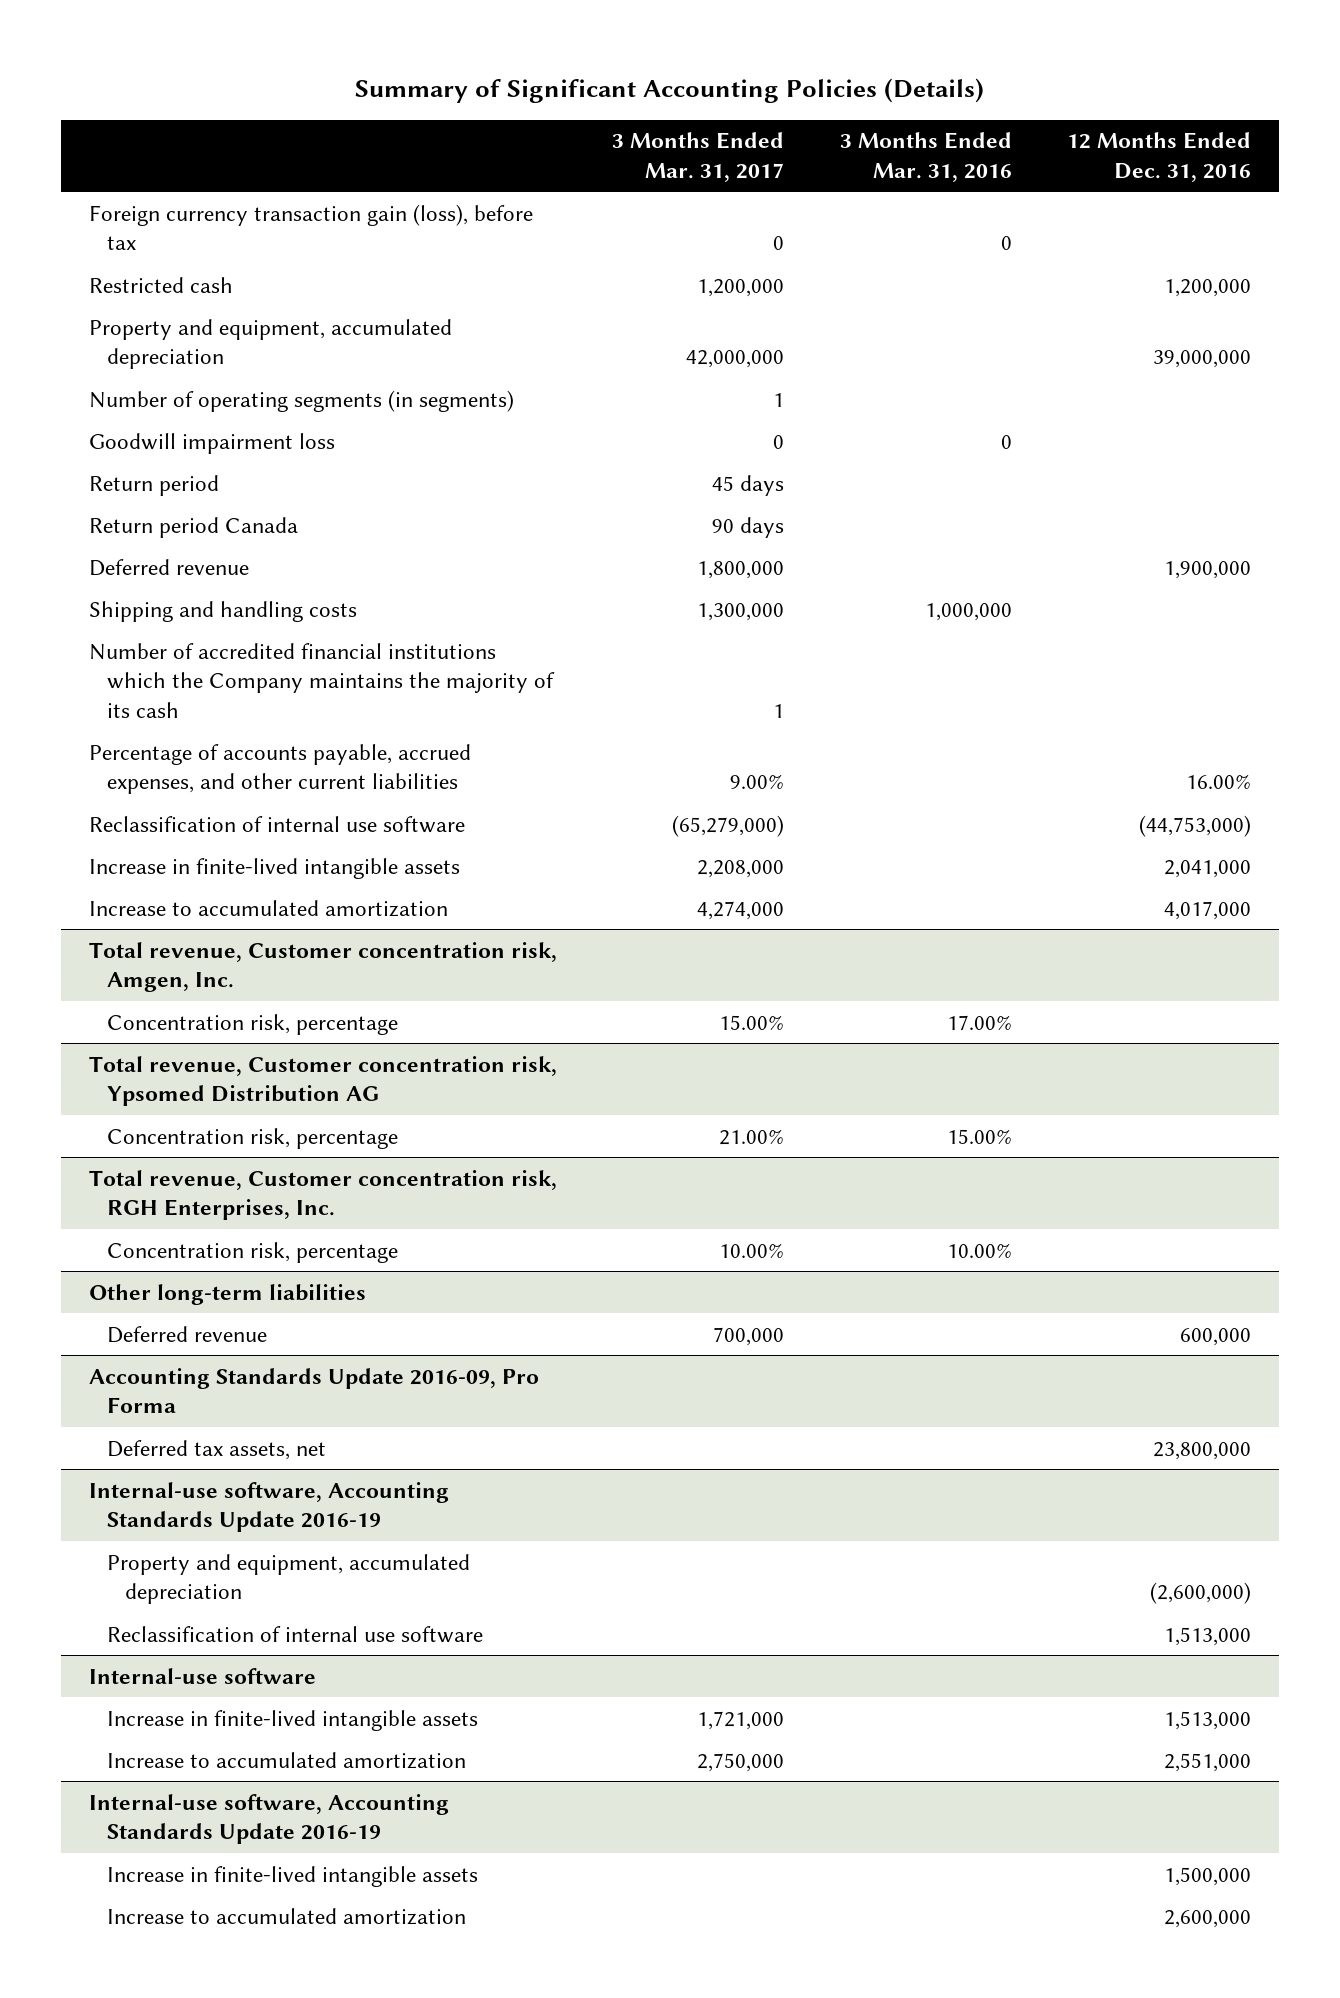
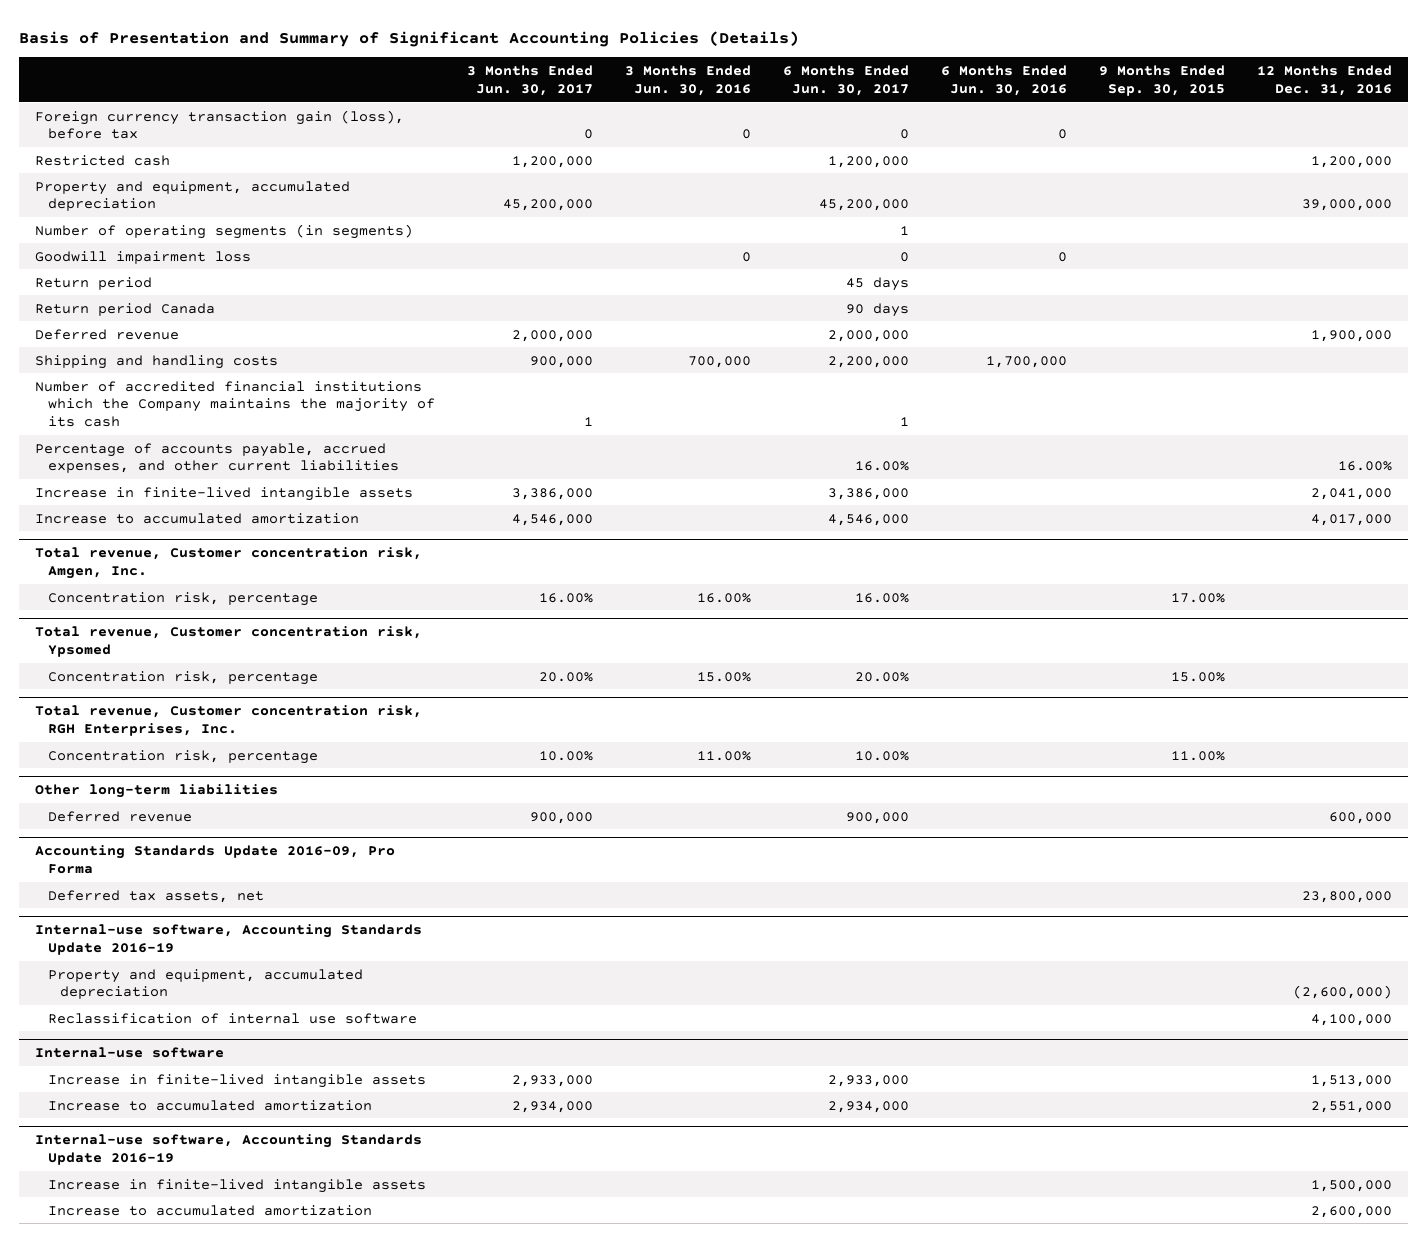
[355,77,985,103] Summary of Significant Accounting Policies (Details) -> [19,30,800,47] Basis of Presentation and Summary of Significant Accounting Policies (Details)
[612,132,785,182] 3 Months Ended Mar. 31, 2017 -> none
[839,132,1012,182] 3 Months Ended Mar. 31, 2016 -> none
none -> [466,64,593,96] 3 Months Ended Jun. 30, 2017
none -> [624,64,751,96] 3 Months Ended Jun. 30, 2016
none -> [782,64,909,96] 6 Months Ended Jun. 30, 2017
none -> [941,64,1068,96] 6 Months Ended Jun. 30, 2016
none -> [1099,64,1226,96] 9 Months Ended Sep. 30, 2015
[89,815,466,833] Reclassification of internal use software -> none
[89,1055,558,1107] Total revenue, Customer concentration risk, Ypsomed Distribution AG -> [35,626,423,658] Total revenue, Customer concentration risk, Ypsomed
[1164,1626,1252,1646] 1,513,000 -> [1311,1013,1393,1026] 4,100,000

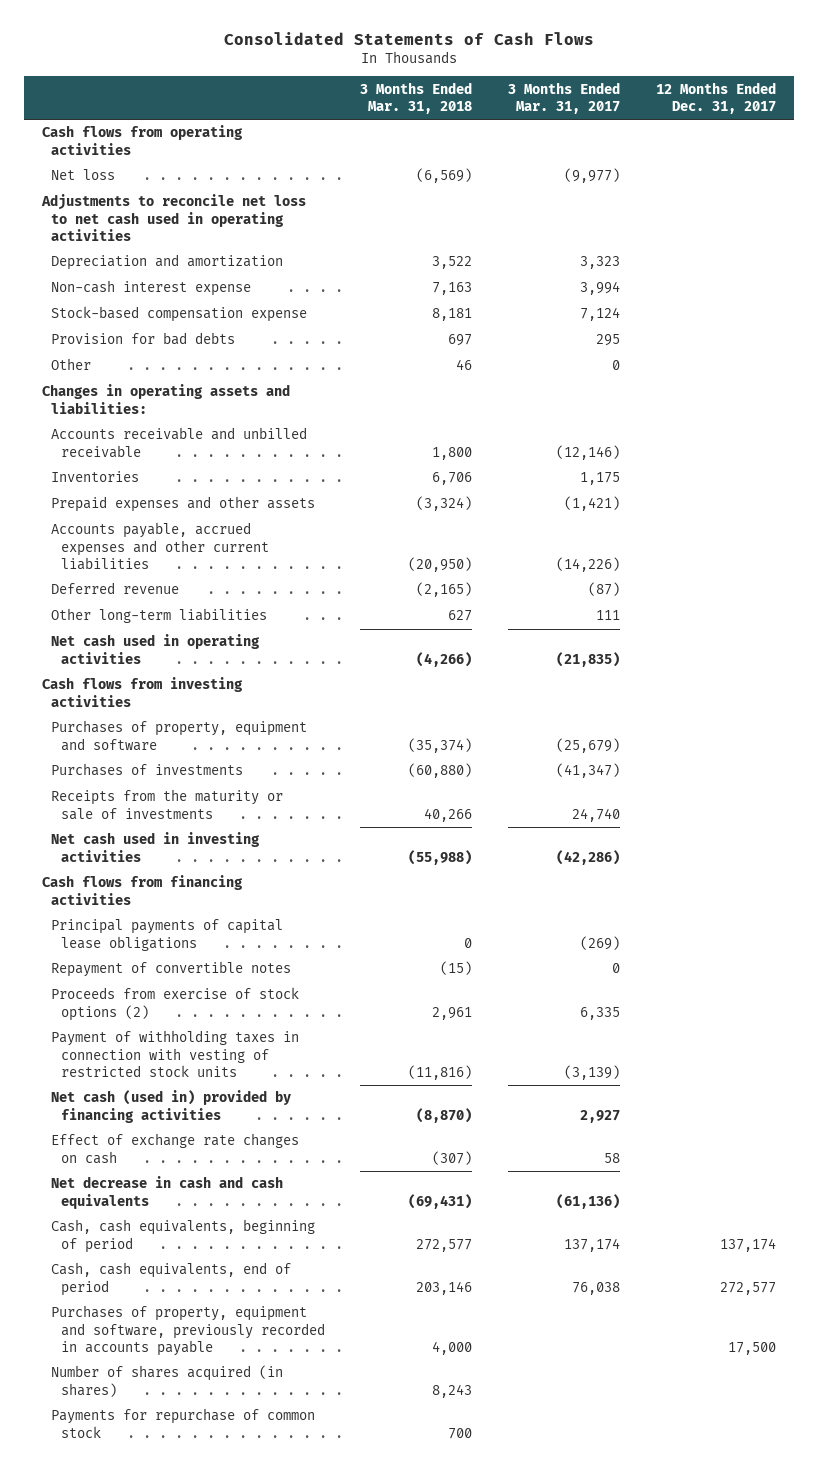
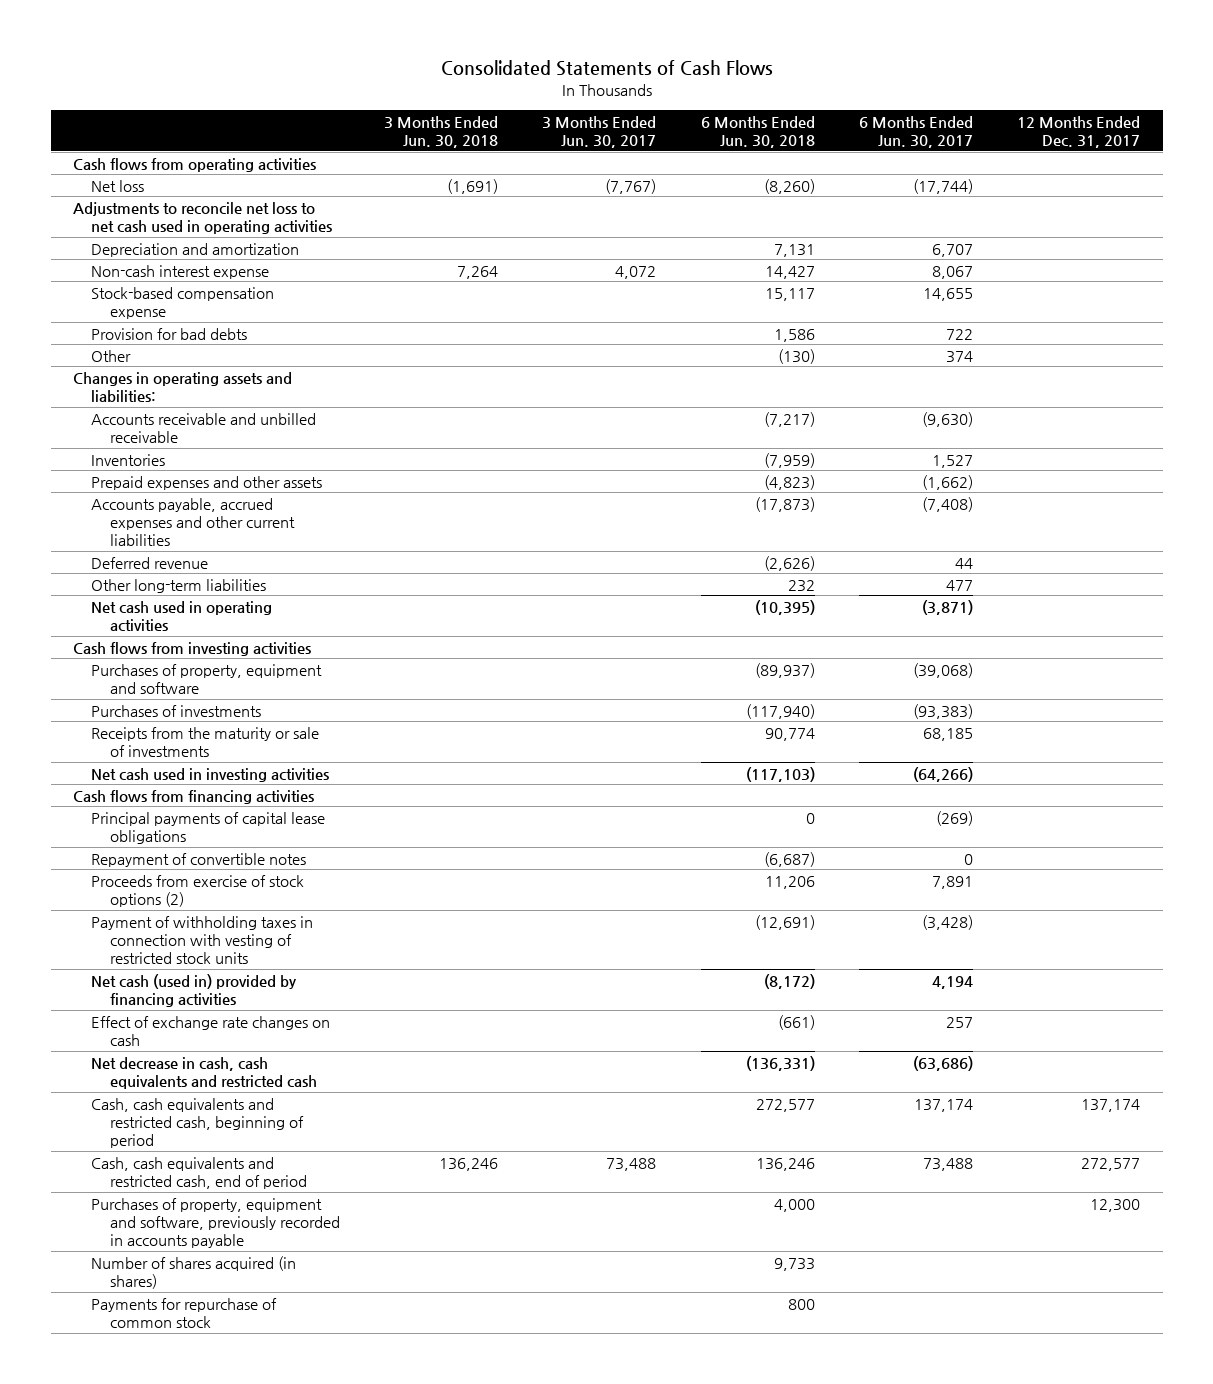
[360,81,473,115] 3 Months Ended Mar. 31, 2018 -> none
[508,81,621,115] 3 Months Ended Mar. 31, 2017 -> none
none -> [384,115,499,148] 3 Months Ended Jun. 30, 2018
none -> [542,115,657,148] 3 Months Ended Jun. 30, 2017
none -> [700,115,815,148] 6 Months Ended Jun. 30, 2018
none -> [859,115,974,148] 6 Months Ended Jun. 30, 2017
[51,1176,284,1209] Net decrease in cash and cash equivalents -> [91,1056,317,1089] Net decrease in cash, cash equivalents and restricted cash
[51,1219,316,1253] Cash, cash equivalents, beginning of period -> [91,1097,304,1149] Cash, cash equivalents and restricted cash, beginning of period
[51,1262,292,1296] Cash, cash equivalents, end of period -> [91,1156,307,1189] Cash, cash equivalents and restricted cash, end of period
[727,1342,776,1356] 17,500 -> [1090,1198,1141,1212] 12,300

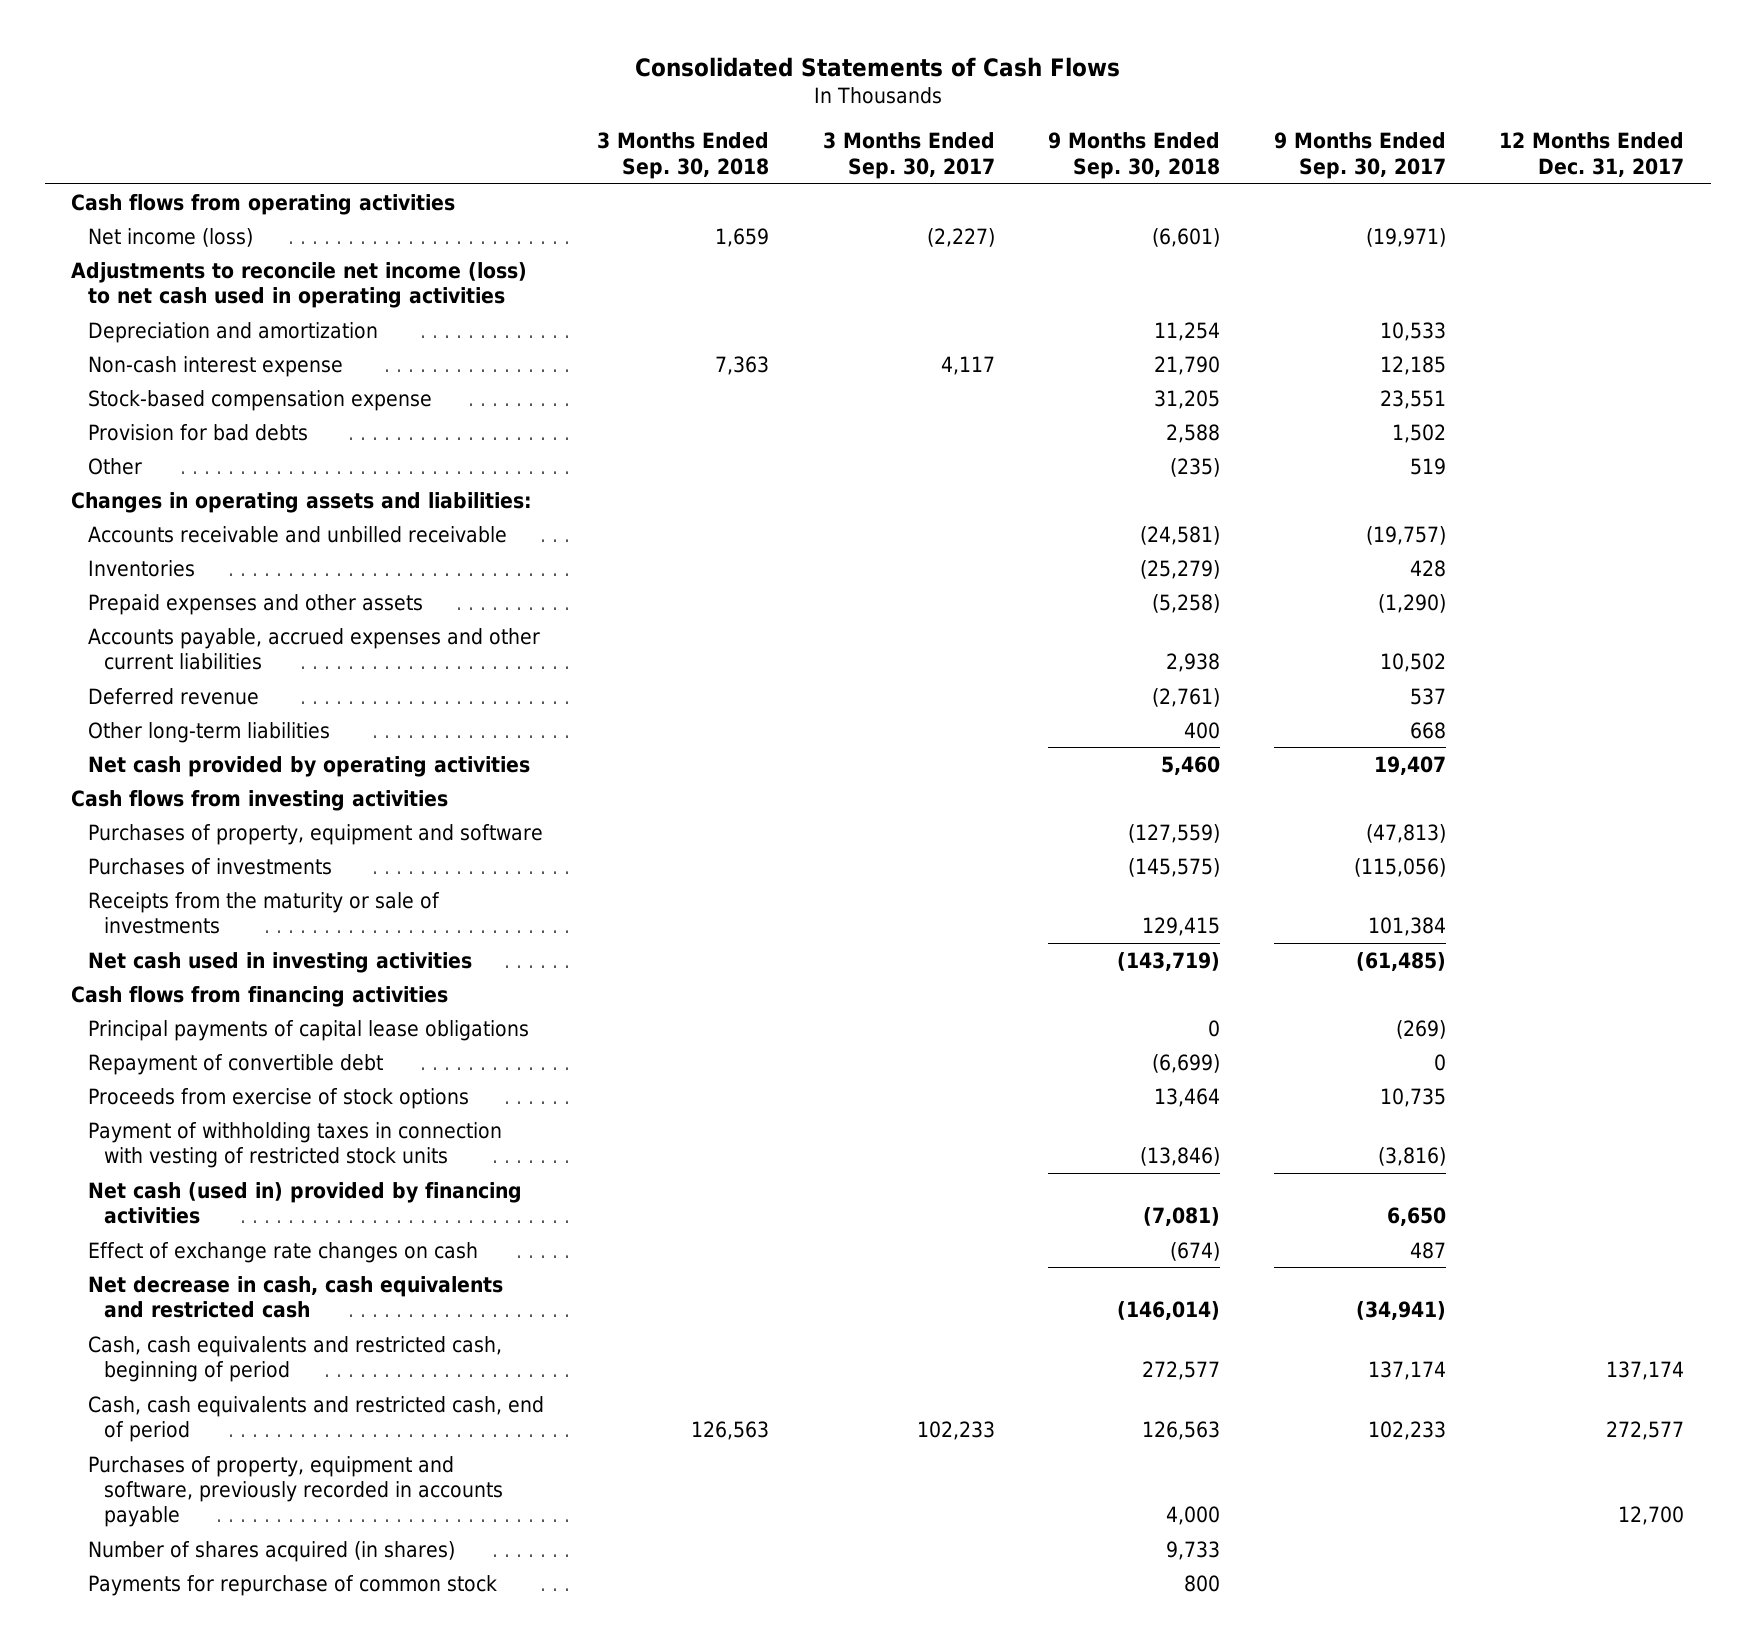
[384,115,499,148] 3 Months Ended Jun. 30, 2018 -> none
[542,115,657,148] 3 Months Ended Jun. 30, 2017 -> none
[700,115,815,148] 6 Months Ended Jun. 30, 2018 -> none
[859,115,974,148] 6 Months Ended Jun. 30, 2017 -> none
none -> [597,132,770,179] 3 Months Ended Sep. 30, 2018
none -> [822,132,995,179] 3 Months Ended Sep. 30, 2017
none -> [1048,132,1221,179] 9 Months Ended Sep. 30, 2018
none -> [1273,132,1446,179] 9 Months Ended Sep. 30, 2017
[91,179,145,192] Net loss -> [87,227,253,247] Net income (loss)
[72,201,333,234] Adjustments to reconcile net loss to net cash used in operating activities -> [71,261,528,309] Adjustments to reconcile net income (loss) to net cash used in operating activities
[91,600,273,631] Net cash used in operating activities -> [87,755,530,777] Net cash provided by operating activities
[91,852,307,867] Repayment of convertible notes -> [87,1053,383,1075] Repayment of convertible debt
[91,874,305,907] Proceeds from exercise of stock options (2) -> [87,1087,469,1109] Proceeds from exercise of stock options
[1090,1198,1141,1212] 12,300 -> [1618,1506,1685,1526] 12,700

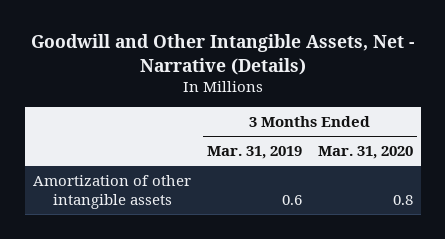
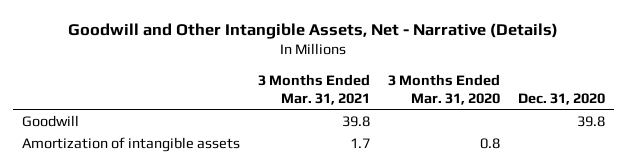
[206,146,302,160] Mar. 31, 2019 -> none
none -> [257,73,370,105] 3 Months Ended Mar. 31, 2021
none -> [518,92,606,105] Dec. 31, 2020
none -> [21,114,79,127] Goodwill
[32,174,191,209] Amortization of other intangible assets -> [21,136,240,152] Amortization of intangible assets

